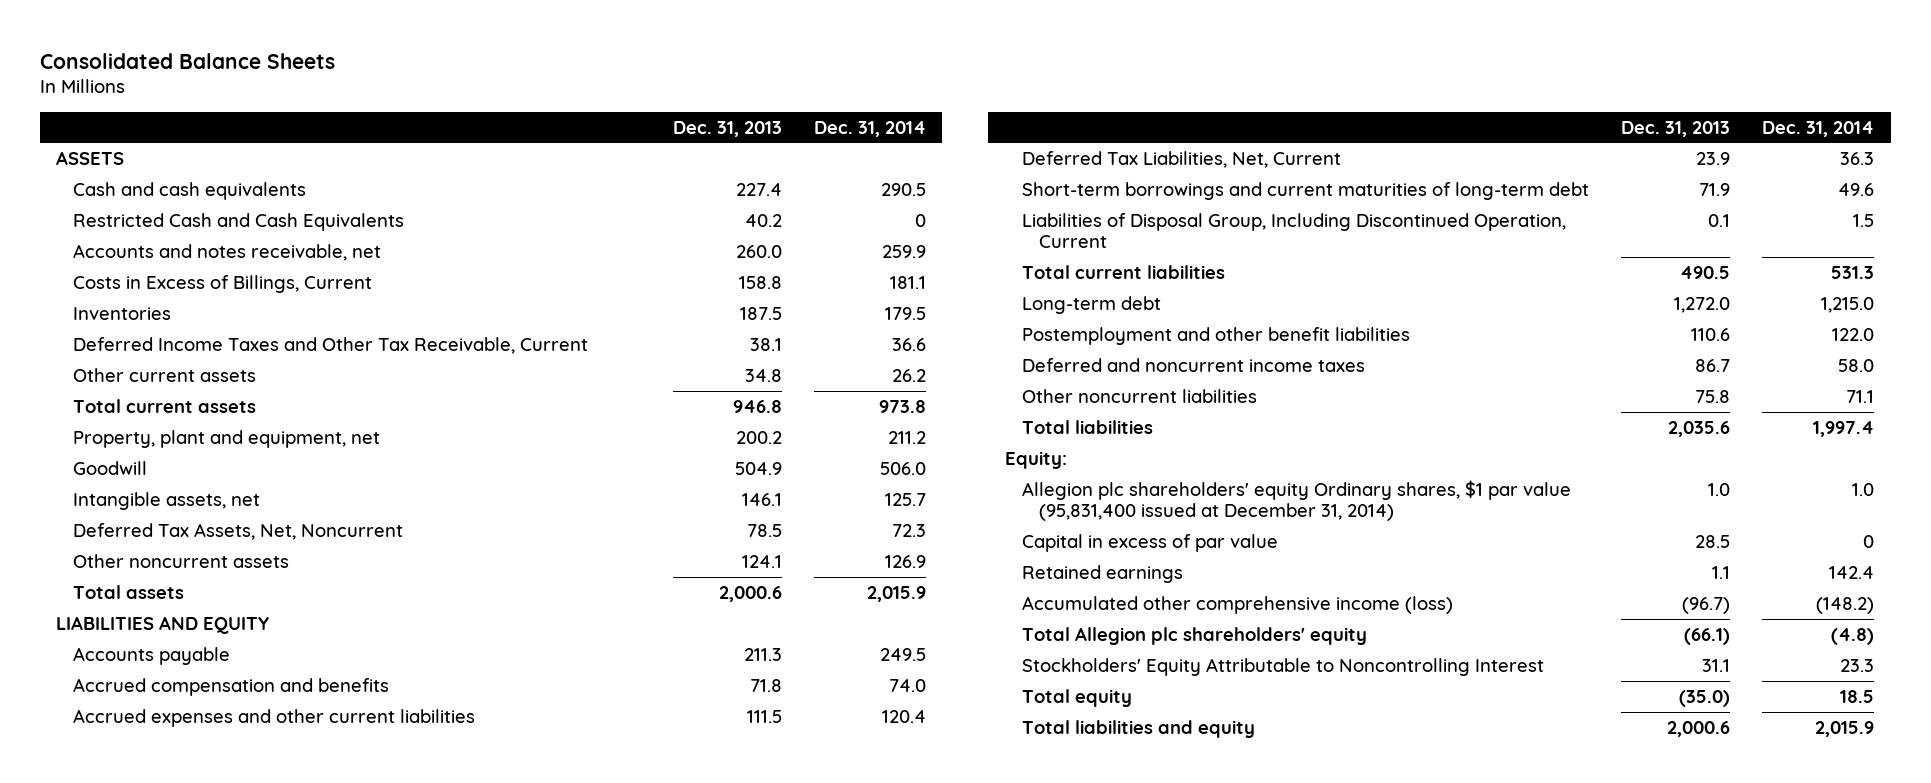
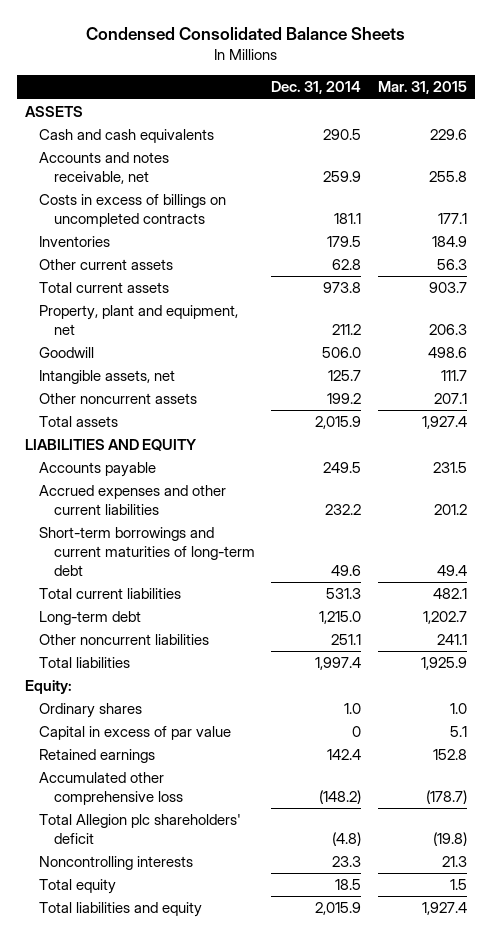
[39,52,335,69] Consolidated Balance Sheets -> [85,27,405,41] Condensed Consolidated Balance Sheets
[672,120,782,137] Dec. 31, 2013 -> none
none -> [377,81,467,95] Mar. 31, 2015
[73,212,405,231] Restricted Cash and Cash Equivalents -> none
[73,274,373,293] Costs in Excess of Billings, Current -> [39,194,227,228] Costs in excess of billings on uncompleted contracts
[73,336,589,354] Deferred Income Taxes and Other Tax Receivable, Current -> none
[892,368,927,382] 26.2 -> [332,259,362,271] 62.8
[73,522,404,540] Deferred Tax Assets, Net, Noncurrent -> none
[885,554,927,568] 126.9 -> [327,393,362,405] 199.2
[73,677,390,696] Accrued compensation and benefits -> none
[1021,150,1341,168] Deferred Tax Liabilities, Net, Current -> none
[882,709,927,723] 120.4 -> [325,504,362,516] 232.2
[1021,212,1566,249] Liabilities of Disposal Group, Including Discontinued Operation, Current -> none
[1021,326,1410,345] Postemployment and other benefit liabilities -> none
[1021,357,1365,372] Deferred and noncurrent income taxes -> none
[1846,389,1875,403] 71.1 -> [331,634,362,646] 251.1
[1021,479,1571,522] Allegion plc shareholders' equity Ordinary shares, $1 par value (95,831,400 issued at December 31, 2014) -> [39,703,143,719] Ordinary shares
[1021,595,1453,614] Accumulated other comprehensive income (loss) -> [39,772,183,806] Accumulated other comprehensive loss
[1021,626,1367,645] Total Allegion plc shareholders' equity -> [39,814,242,845] Total Allegion plc shareholders' deficit
[1021,657,1544,676] Stockholders' Equity Attributable to Noncontrolling Interest -> [39,856,194,871] Noncontrolling interests

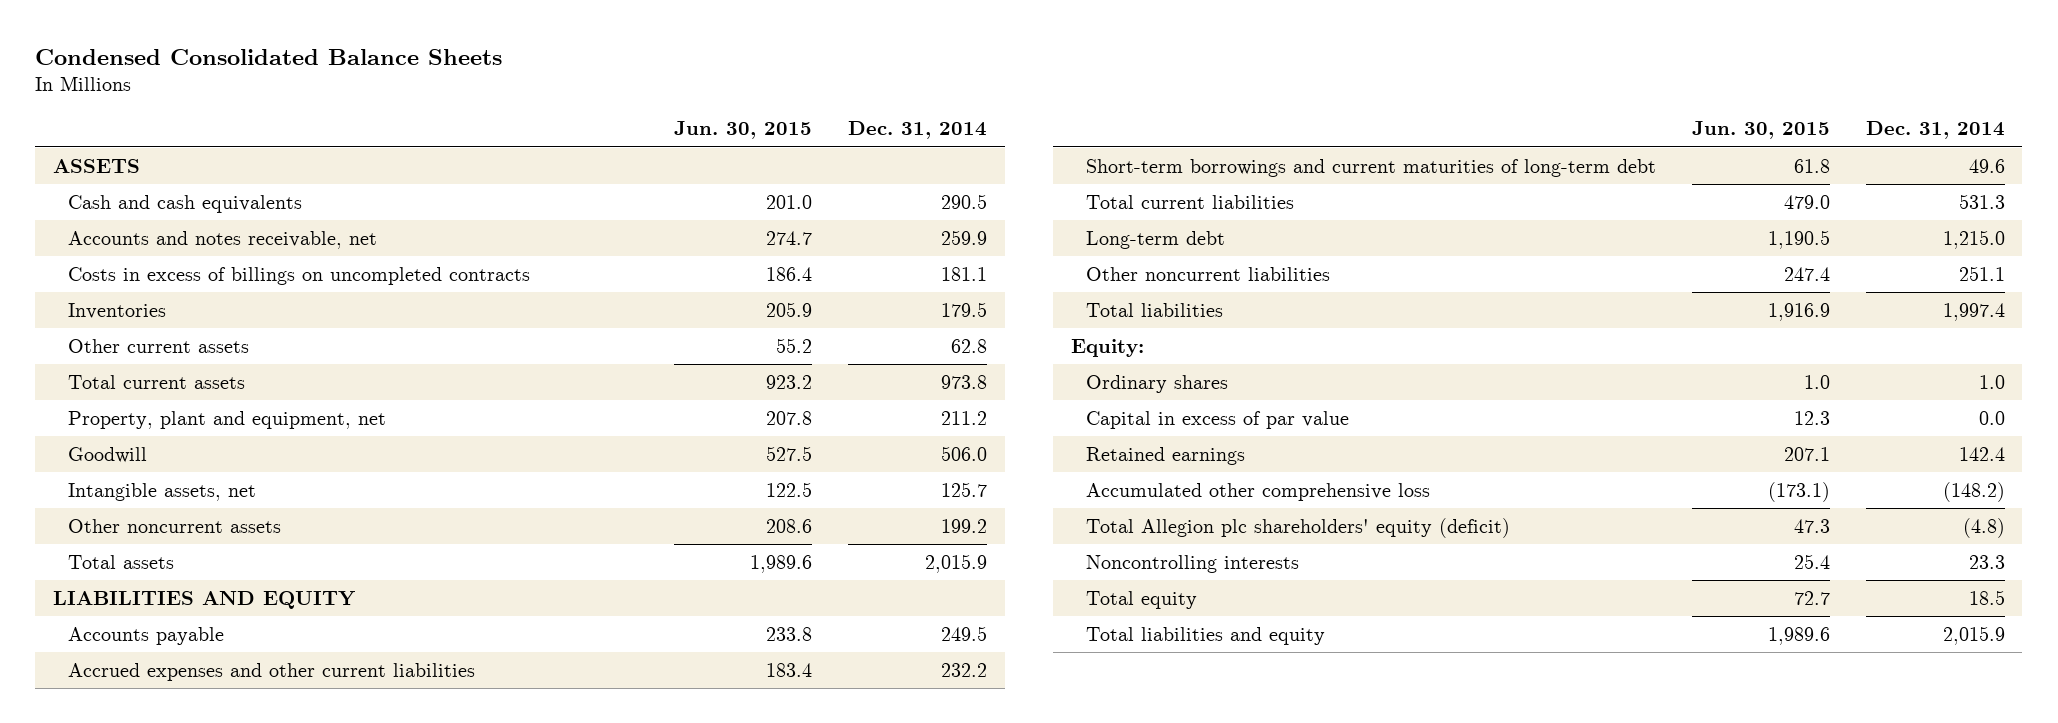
[377,81,467,95] Mar. 31, 2015 -> none
none -> [673,121,812,140] Jun. 30, 2015
[352,726,362,738] 0 -> [1978,410,2005,425] 0.0
[39,814,242,845] Total Allegion plc shareholders' deficit -> [1085,517,1510,538] Total Allegion plc shareholders' equity (deficit)

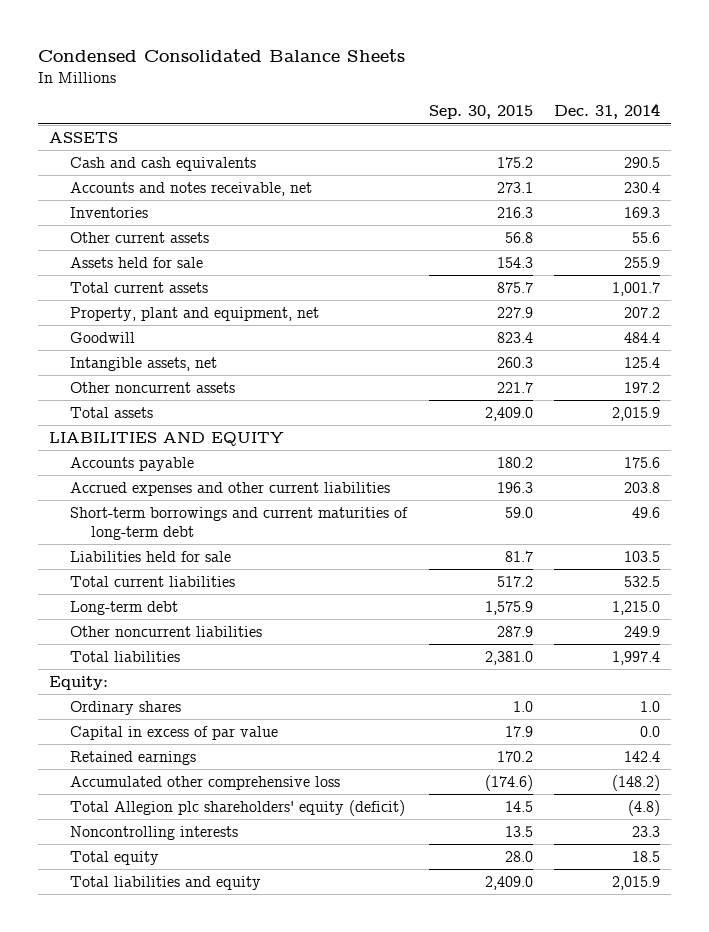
[673,121,812,140] Jun. 30, 2015 -> none
none -> [428,105,533,120] Sep. 30, 2015
[67,266,530,285] Costs in excess of billings on uncompleted contracts -> none
[940,229,987,245] 259.9 -> [624,181,661,193] 230.4
[940,301,987,317] 179.5 -> [624,206,661,218] 169.3
[950,338,987,353] 62.8 -> [632,231,661,243] 55.6
none -> [70,256,204,268] Assets held for sale
[940,374,987,389] 973.8 -> [612,281,661,296] 1,001.7
[940,410,987,425] 211.2 -> [624,306,661,318] 207.2
[940,445,987,461] 506.0 -> [624,331,661,343] 484.4
[940,481,987,497] 125.7 -> [624,356,661,368] 125.4
[940,518,987,533] 199.2 -> [624,381,661,393] 197.2
[940,625,987,641] 249.5 -> [624,456,661,468] 175.6
[940,662,987,677] 232.2 -> [624,481,661,493] 203.8
none -> [70,550,232,562] Liabilities held for sale
[1958,193,2005,209] 531.3 -> [624,575,661,587] 532.5
[1958,265,2005,281] 251.1 -> [624,625,661,637] 249.9

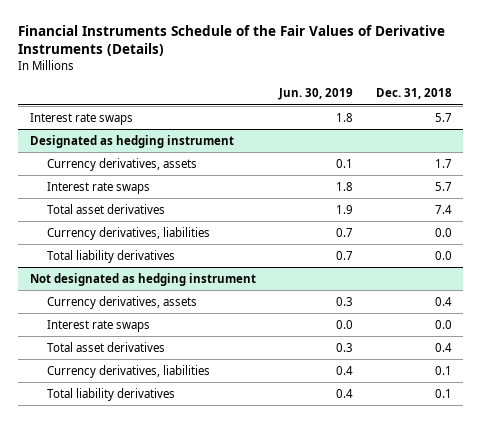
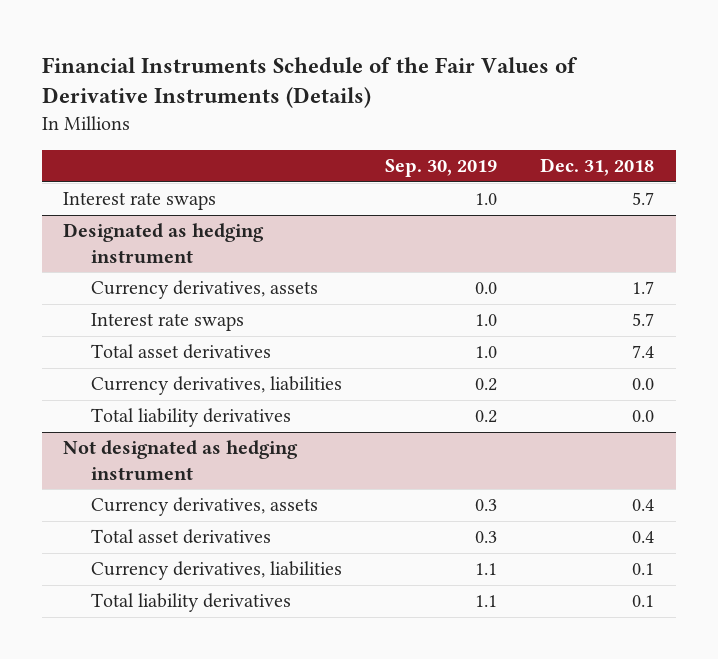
[277,88,353,101] Jun. 30, 2019 -> none
none -> [385,159,498,178] Sep. 30, 2019
[47,319,151,332] Interest rate swaps -> none

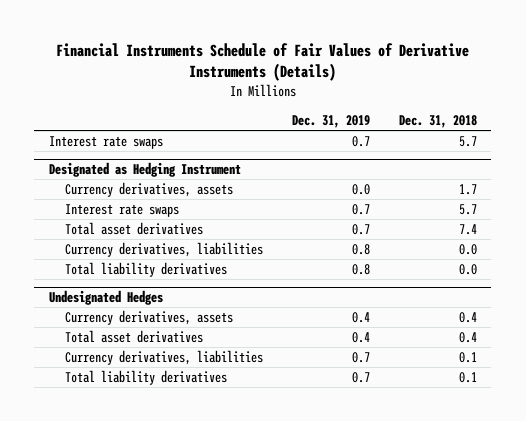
[41,56,578,109] Financial Instruments Schedule of the Fair Values of Derivative Instruments (Details) -> [55,42,469,82] Financial Instruments Schedule of Fair Values of Derivative Instruments (Details)
[385,159,498,178] Sep. 30, 2019 -> none
none -> [291,114,370,128] Dec. 31, 2019
[63,223,265,264] Designated as hedging instrument -> [48,162,241,178] Designated as Hedging Instrument
[63,440,299,481] Not designated as hedging instrument -> [48,290,163,306] Undesignated Hedges

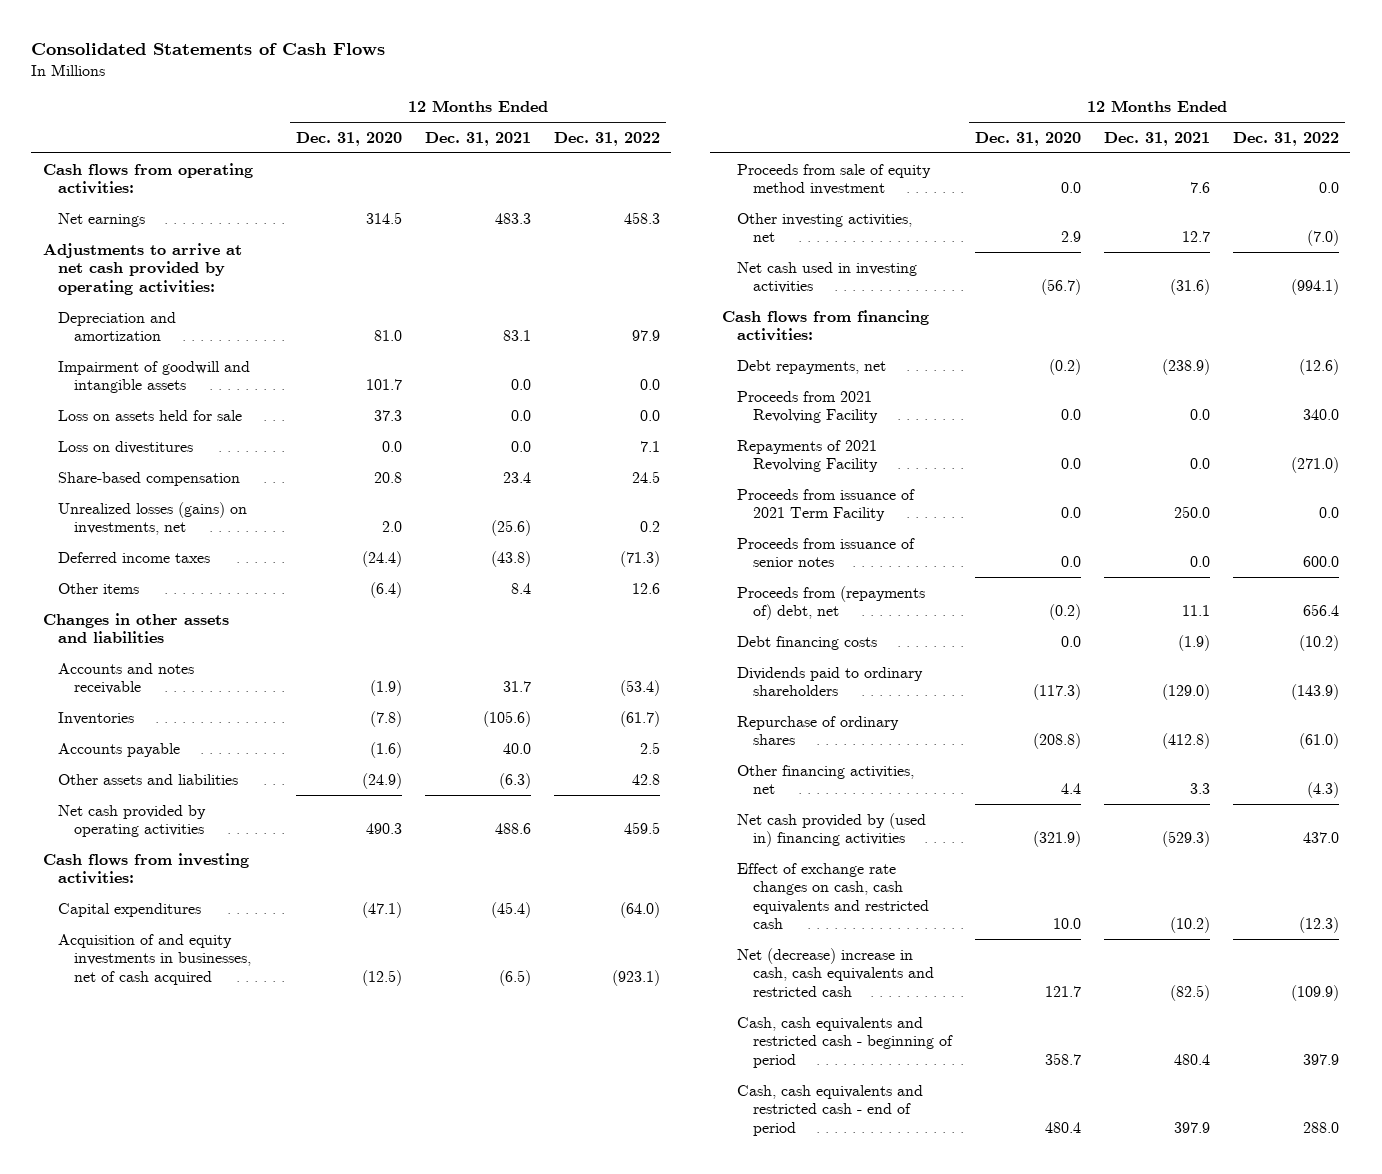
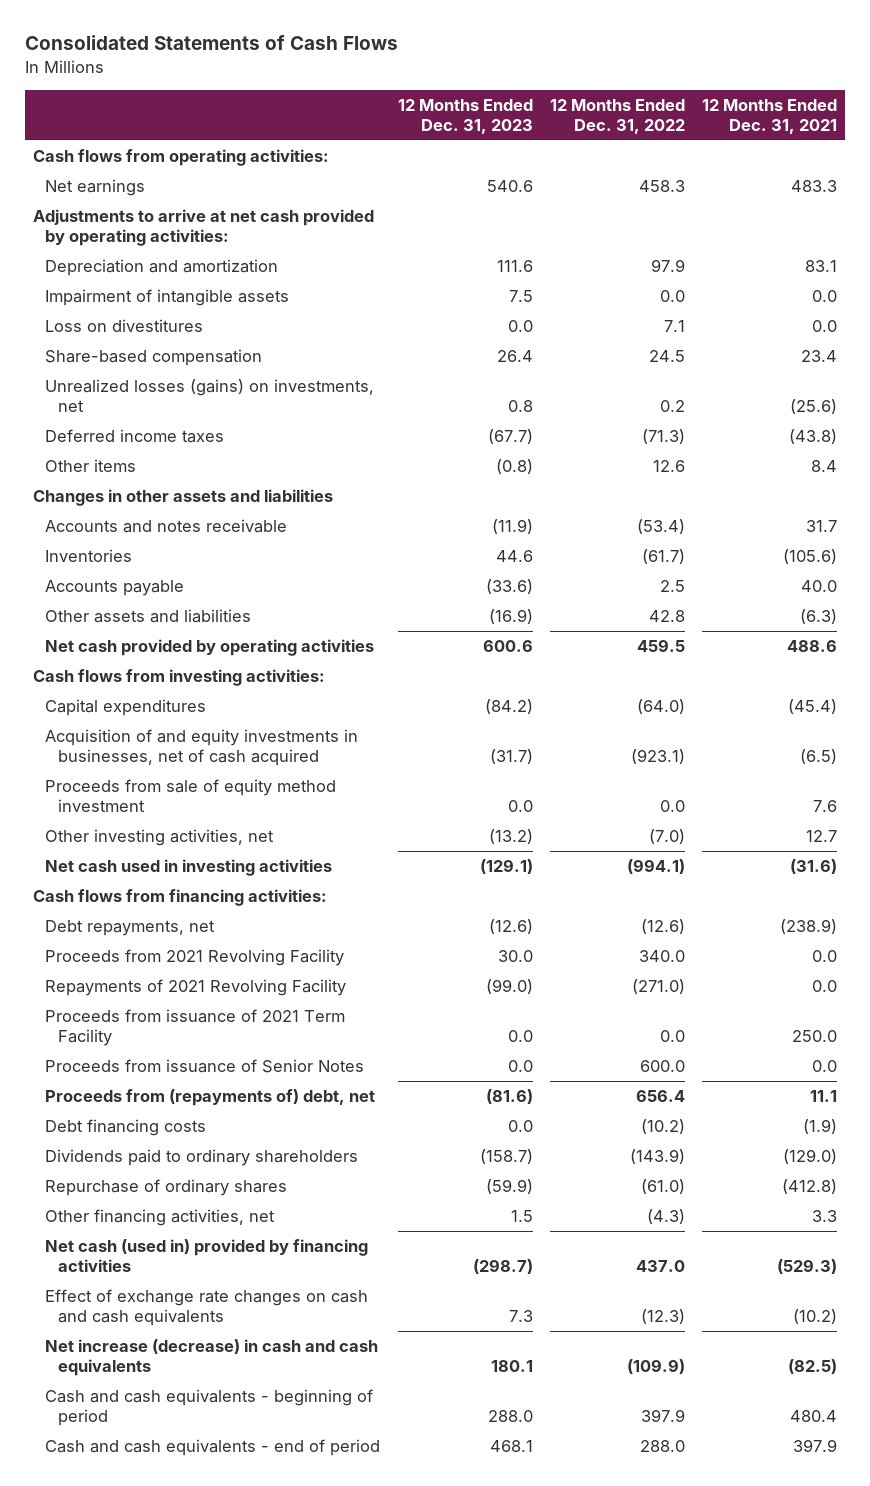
[296,132,403,147] Dec. 31, 2020 -> none
none -> [397,98,533,134] 12 Months Ended Dec. 31, 2023
[58,409,243,421] Loss on assets held for sale -> none
[58,360,251,394] Impairment of goodwill and intangible assets -> [45,289,290,307] Impairment of intangible assets
[737,537,916,568] Proceeds from issuance of senior notes -> [45,1059,365,1074] Proceeds from issuance of Senior Notes
[737,812,927,848] Net cash provided by (used in) financing activities -> [45,1239,369,1273] Net cash (used in) provided by financing activities
[737,862,930,930] Effect of exchange rate changes on cash, cash equivalents and restricted cash -> [45,1289,369,1327] Effect of exchange rate changes on cash and cash equivalents
[737,947,935,997] Net (decrease) increase in cash, cash equivalents and restricted cash -> [45,1339,379,1377] Net increase (decrease) in cash and cash equivalents
[737,1016,954,1068] Cash, cash equivalents and restricted cash - beginning of period -> [45,1389,374,1427] Cash and cash equivalents - beginning of period
[737,1084,924,1136] Cash, cash equivalents and restricted cash - end of period -> [45,1439,381,1457] Cash and cash equivalents - end of period

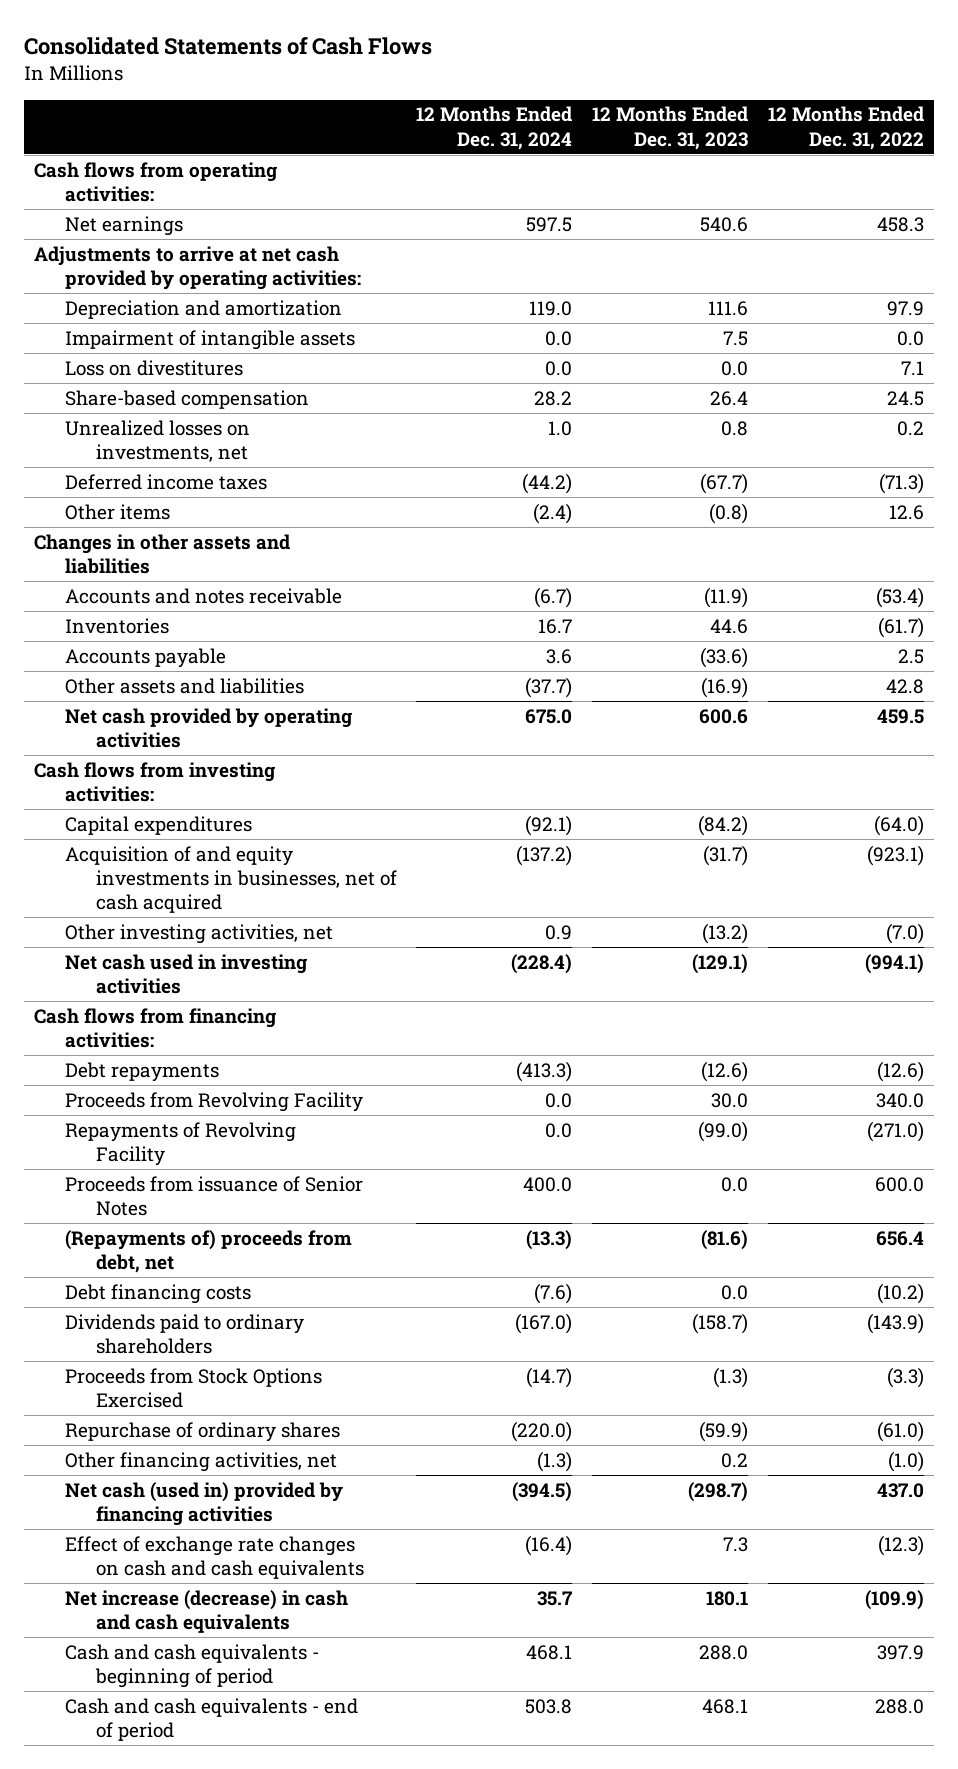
[701,98,837,134] 12 Months Ended Dec. 31, 2021 -> none
none -> [416,106,573,150] 12 Months Ended Dec. 31, 2024
[45,379,375,413] Unrealized losses (gains) on investments, net -> [65,419,251,463] Unrealized losses on investments, net
[45,779,337,813] Proceeds from sale of equity method investment -> none
[45,1009,346,1047] Proceeds from issuance of 2021 Term Facility -> none
[45,920,216,937] Debt repayments, net -> [65,1061,220,1082] Debt repayments
[45,949,345,967] Proceeds from 2021 Revolving Facility -> [65,1091,364,1112] Proceeds from Revolving Facility
[45,979,347,997] Repayments of 2021 Revolving Facility -> [65,1121,297,1167] Repayments of Revolving Facility
[45,1089,376,1107] Proceeds from (repayments of) debt, net -> [65,1229,353,1274] (Repayments of) proceeds from debt, net
none -> [65,1367,323,1409] Proceeds from Stock Options Exercised
[510,1210,533,1223] 1.5 -> [721,1452,749,1468] 0.2
[646,1209,685,1225] (4.3) -> [887,1450,924,1472] (1.0)

